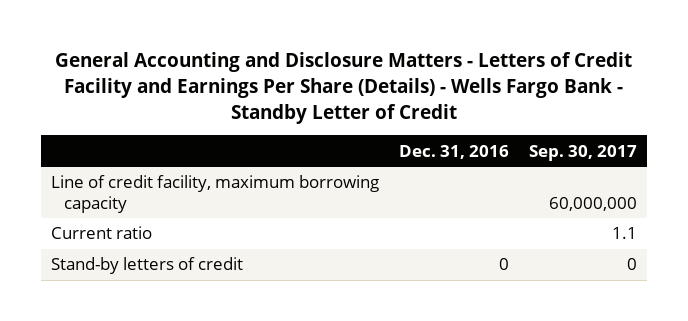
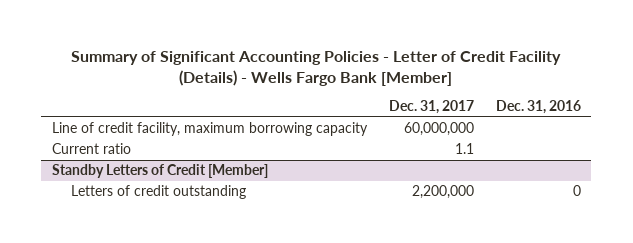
[54,51,632,124] General Accounting and Disclosure Matters - Letters of Credit Facility and Earnings Per Share (Details) - Wells Fargo Bank - Standby Letter of Credit -> [71,50,562,86] Summary of Significant Accounting Policies - Letter of Credit Facility (Details) - Wells Fargo Bank [Member]
[528,144,637,161] Sep. 30, 2017 -> none
none -> [388,100,474,115] Dec. 31, 2017
[50,257,243,275] Stand-by letters of credit -> none
none -> [52,164,269,179] Standby Letters of Credit [Member]
none -> [70,185,246,200] Letters of credit outstanding

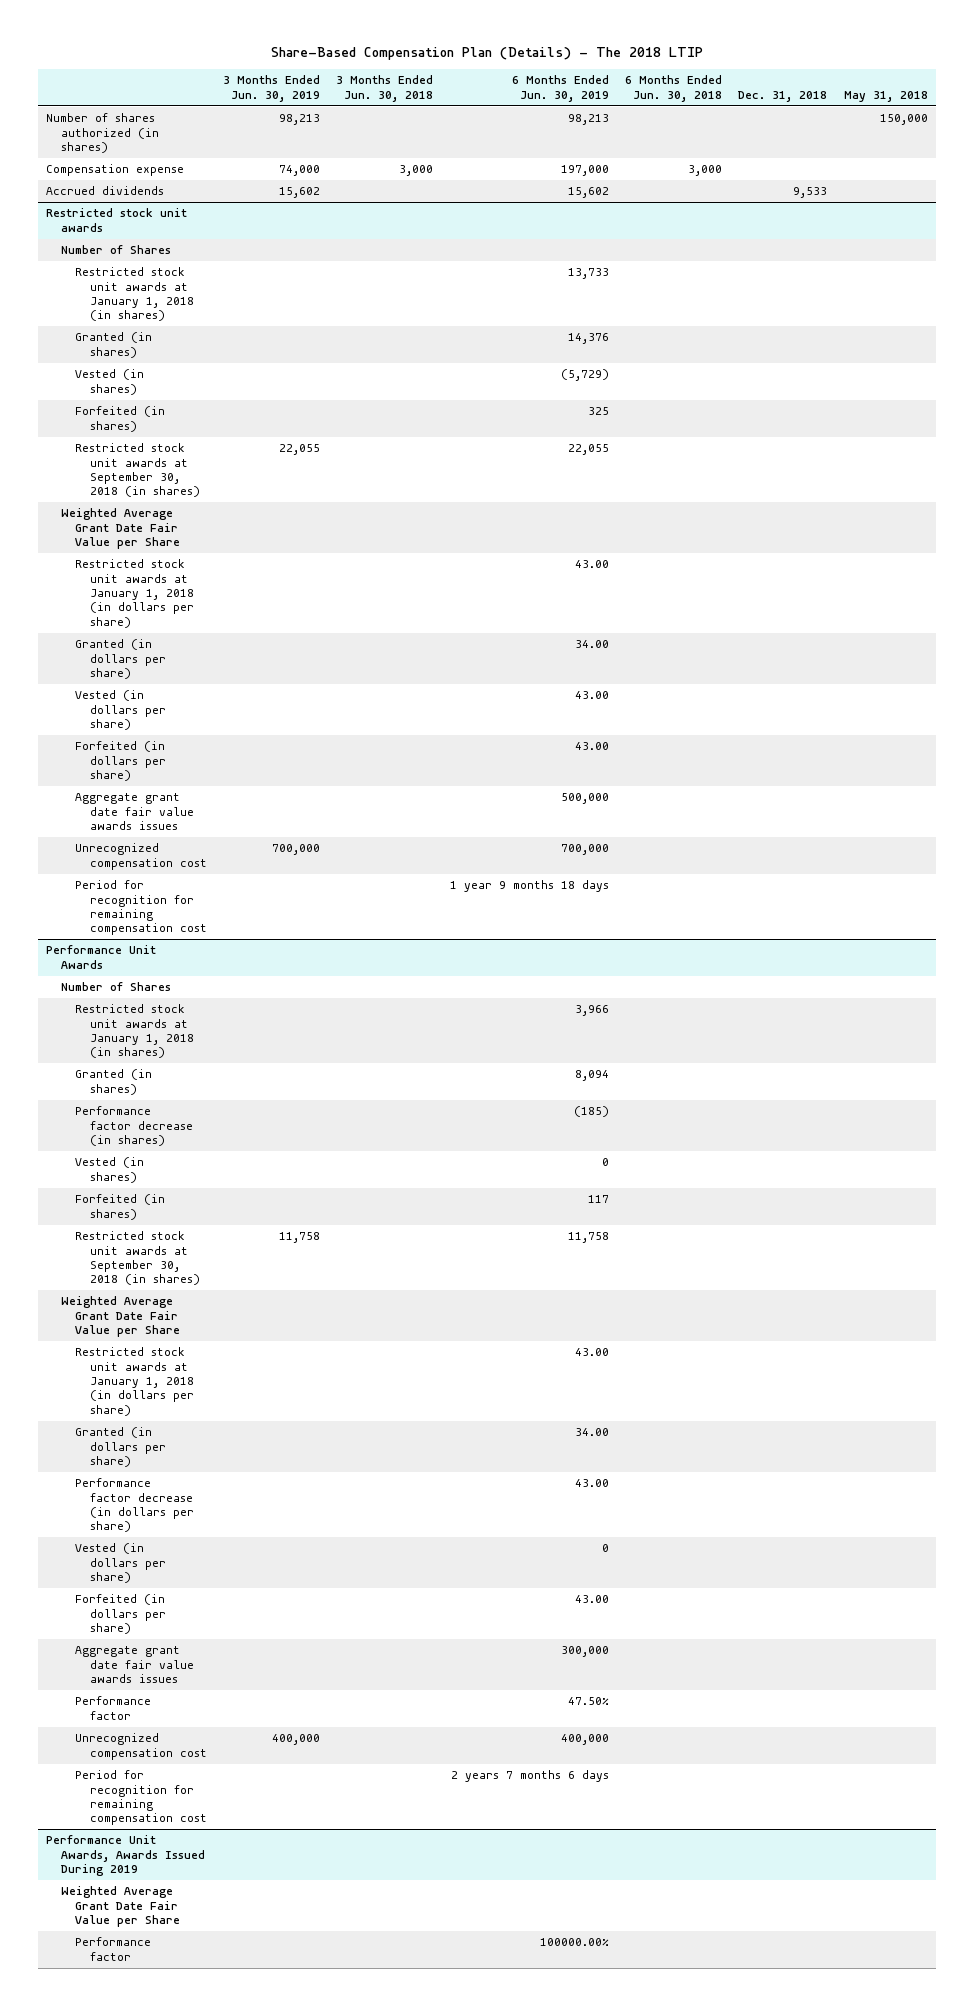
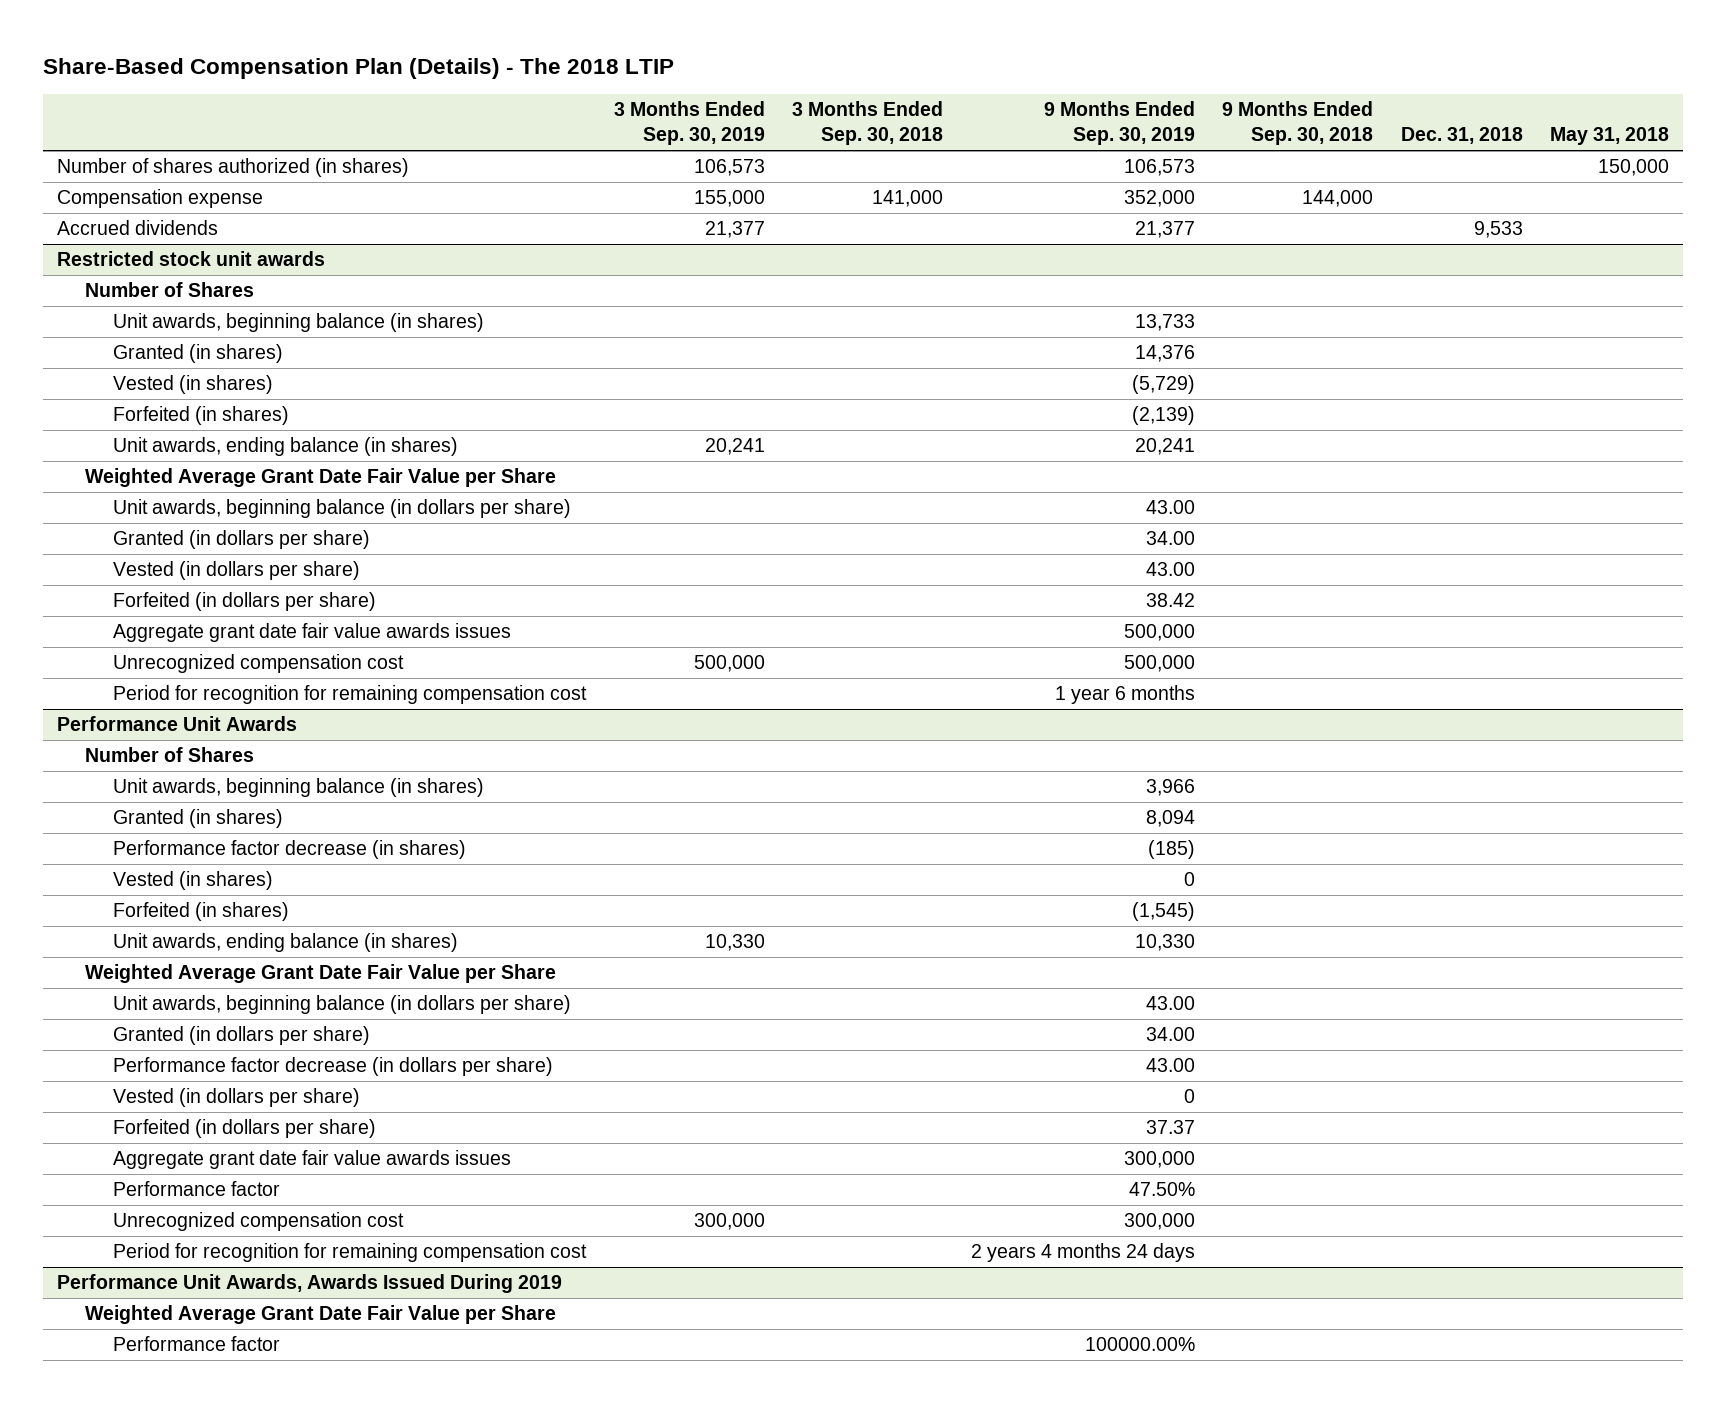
[223,75,321,102] 3 Months Ended Jun. 30, 2019 -> none
[336,75,434,102] 3 Months Ended Jun. 30, 2018 -> none
[511,75,609,102] 6 Months Ended Jun. 30, 2019 -> none
[624,75,722,102] 6 Months Ended Jun. 30, 2018 -> none
none -> [613,101,765,146] 3 Months Ended Sep. 30, 2019
none -> [792,101,944,146] 3 Months Ended Sep. 30, 2018
none -> [1043,101,1195,146] 9 Months Ended Sep. 30, 2019
none -> [1222,101,1374,146] 9 Months Ended Sep. 30, 2018
[75,267,194,322] Restricted stock unit awards at January 1, 2018 (in shares) -> [113,313,485,333] Unit awards, beginning balance (in shares)
[75,443,200,498] Restricted stock unit awards at September 30, 2018 (in shares) -> [113,437,459,457] Unit awards, ending balance (in shares)
[75,559,194,628] Restricted stock unit awards at January 1, 2018 (in dollars per share) -> [113,499,572,519] Unit awards, beginning balance (in dollars per share)
[75,1004,194,1059] Restricted stock unit awards at January 1, 2018 (in shares) -> [113,778,485,798] Unit awards, beginning balance (in shares)
[75,1231,200,1286] Restricted stock unit awards at September 30, 2018 (in shares) -> [113,933,459,953] Unit awards, ending balance (in shares)
[75,1347,194,1416] Restricted stock unit awards at January 1, 2018 (in dollars per share) -> [113,995,572,1015] Unit awards, beginning balance (in dollars per share)

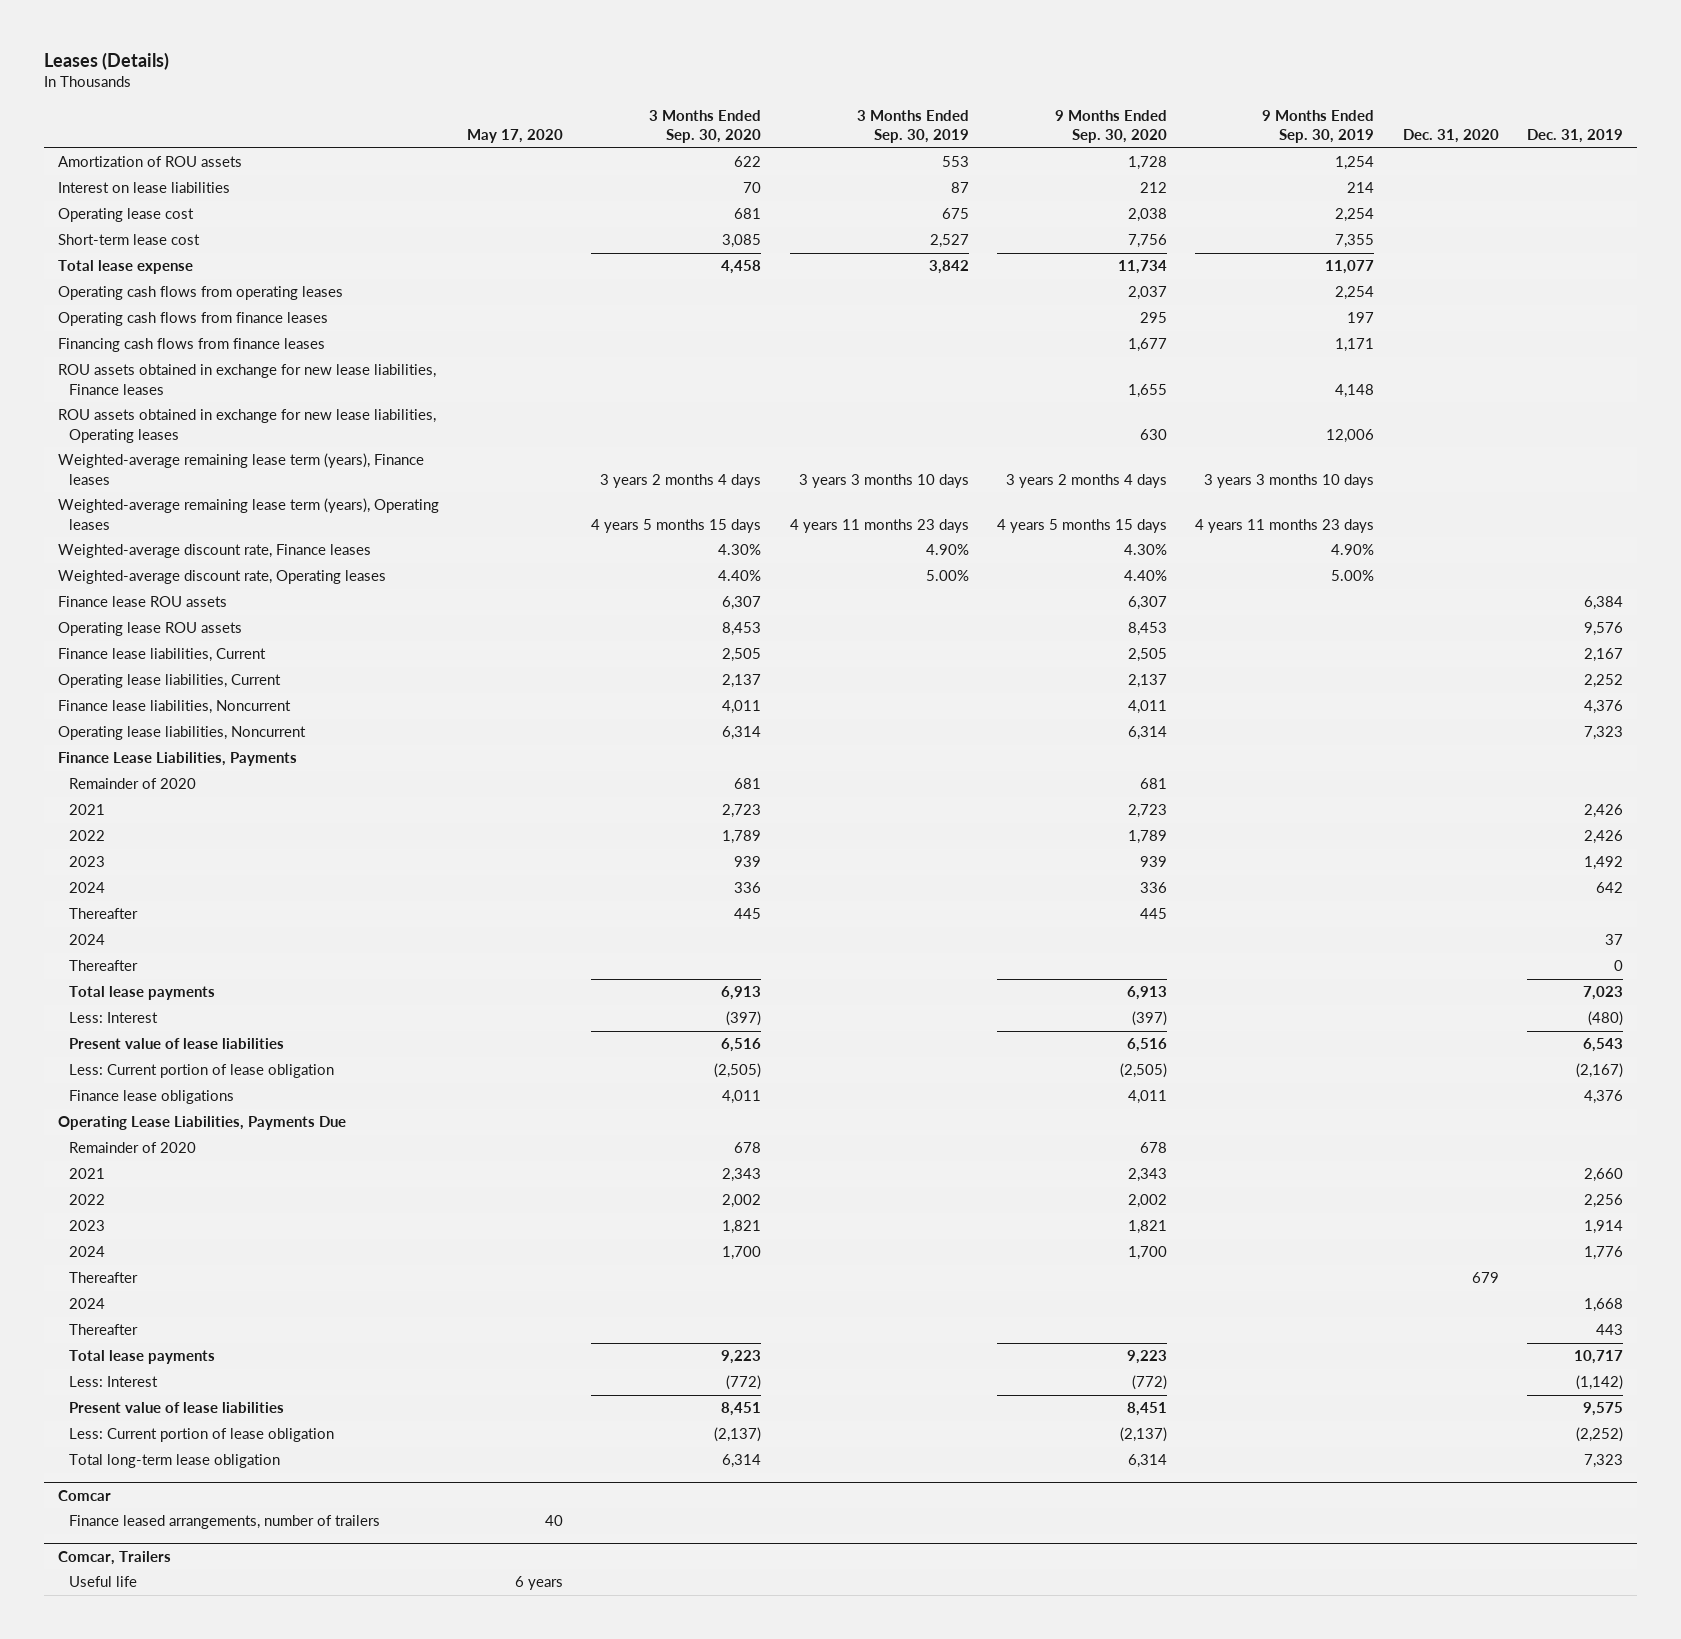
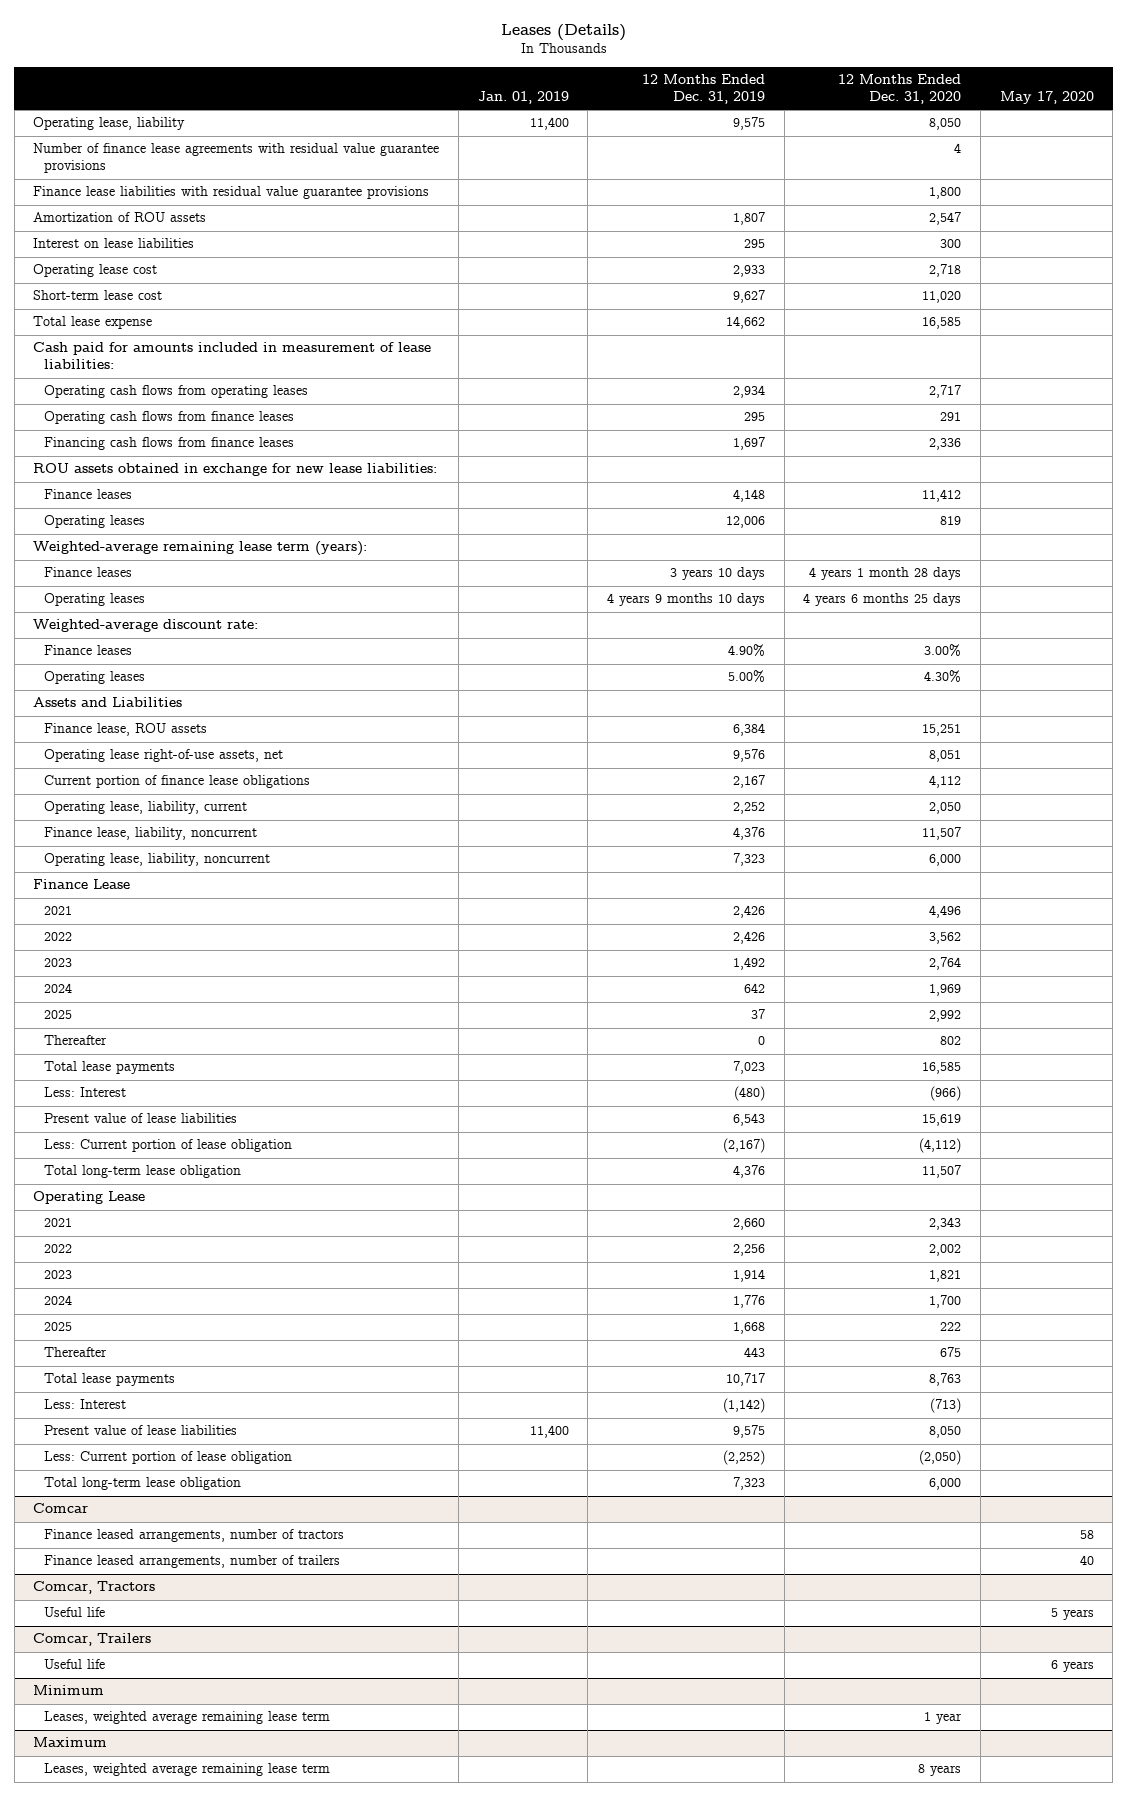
[649,109,762,144] 3 Months Ended Sep. 30, 2020 -> none
[856,109,969,144] 3 Months Ended Sep. 30, 2019 -> none
[1055,109,1168,144] 9 Months Ended Sep. 30, 2020 -> none
[1262,109,1375,144] 9 Months Ended Sep. 30, 2019 -> none
[1402,129,1499,144] Dec. 31, 2020 -> none
[1527,129,1624,144] Dec. 31, 2019 -> none
none -> [477,91,569,105] Jan. 01, 2019
none -> [642,74,766,105] 12 Months Ended Dec. 31, 2019
none -> [838,74,962,105] 12 Months Ended Dec. 31, 2020
none -> [33,117,186,131] Operating lease, liability
none -> [33,143,440,174] Number of finance lease agreements with residual value guarantee provisions
none -> [33,186,430,200] Finance lease liabilities with residual value guarantee provisions
none -> [33,342,432,370] Cash paid for amounts included in measurement of lease liabilities:
[68,778,196,790] Remainder of 2020 -> none
none -> [33,463,438,477] ROU assets obtained in exchange for new lease liabilities:
[57,364,436,395] ROU assets obtained in exchange for new lease liabilities, Finance leases -> [44,489,133,500] Finance leases
[57,409,436,443] ROU assets obtained in exchange for new lease liabilities, Operating leases -> [44,515,146,529] Operating leases
none -> [33,541,368,557] Weighted-average remaining lease term (years):
[57,453,424,485] Weighted-average remaining lease term (years), Finance leases -> [44,567,133,578] Finance leases
[57,498,439,530] Weighted-average remaining lease term (years), Operating leases -> [44,593,146,607] Operating leases
none -> [33,619,259,633] Weighted-average discount rate:
[57,544,371,559] Weighted-average discount rate, Finance leases -> [44,645,133,656] Finance leases
[57,570,386,585] Weighted-average discount rate, Operating leases -> [44,671,146,685] Operating leases
none -> [33,697,183,708] Assets and Liabilities
[57,596,227,608] Finance lease ROU assets -> [44,723,208,737] Finance lease, ROU assets
[57,622,242,637] Operating lease ROU assets -> [44,749,284,763] Operating lease right-of-use assets, net
[57,648,266,663] Finance lease liabilities, Current -> [44,775,311,789] Current portion of finance lease obligations
[57,674,281,689] Operating lease liabilities, Current -> [44,801,248,815] Operating lease, liability, current
[57,700,291,715] Finance lease liabilities, Noncurrent -> [44,827,258,841] Finance lease, liability, noncurrent
[57,726,306,741] Operating lease liabilities, Noncurrent -> [44,853,271,867] Operating lease, liability, noncurrent
[57,752,297,767] Finance Lease Liabilities, Payments -> [33,879,131,890] Finance Lease
[68,908,138,920] Thereafter -> none
[68,934,105,946] 2024 -> [44,1010,73,1020] 2025
[68,1142,196,1154] Remainder of 2020 -> none
[68,1090,234,1105] Finance lease obligations -> [44,1165,242,1179] Total long-term lease obligation
[57,1116,346,1131] Operating Lease Liabilities, Payments Due -> [33,1191,146,1205] Operating Lease
[68,1272,138,1284] Thereafter -> none
[68,1298,105,1310] 2024 -> [44,1322,73,1332] 2025
none -> [44,1529,345,1543] Finance leased arrangements, number of tractors
none -> [33,1581,156,1595] Comcar, Tractors
none -> [44,1607,106,1618] Useful life
none -> [33,1685,105,1696] Minimum
none -> [44,1711,331,1725] Leases, weighted average remaining lease term
none -> [33,1737,108,1748] Maximum
none -> [44,1763,331,1777] Leases, weighted average remaining lease term

